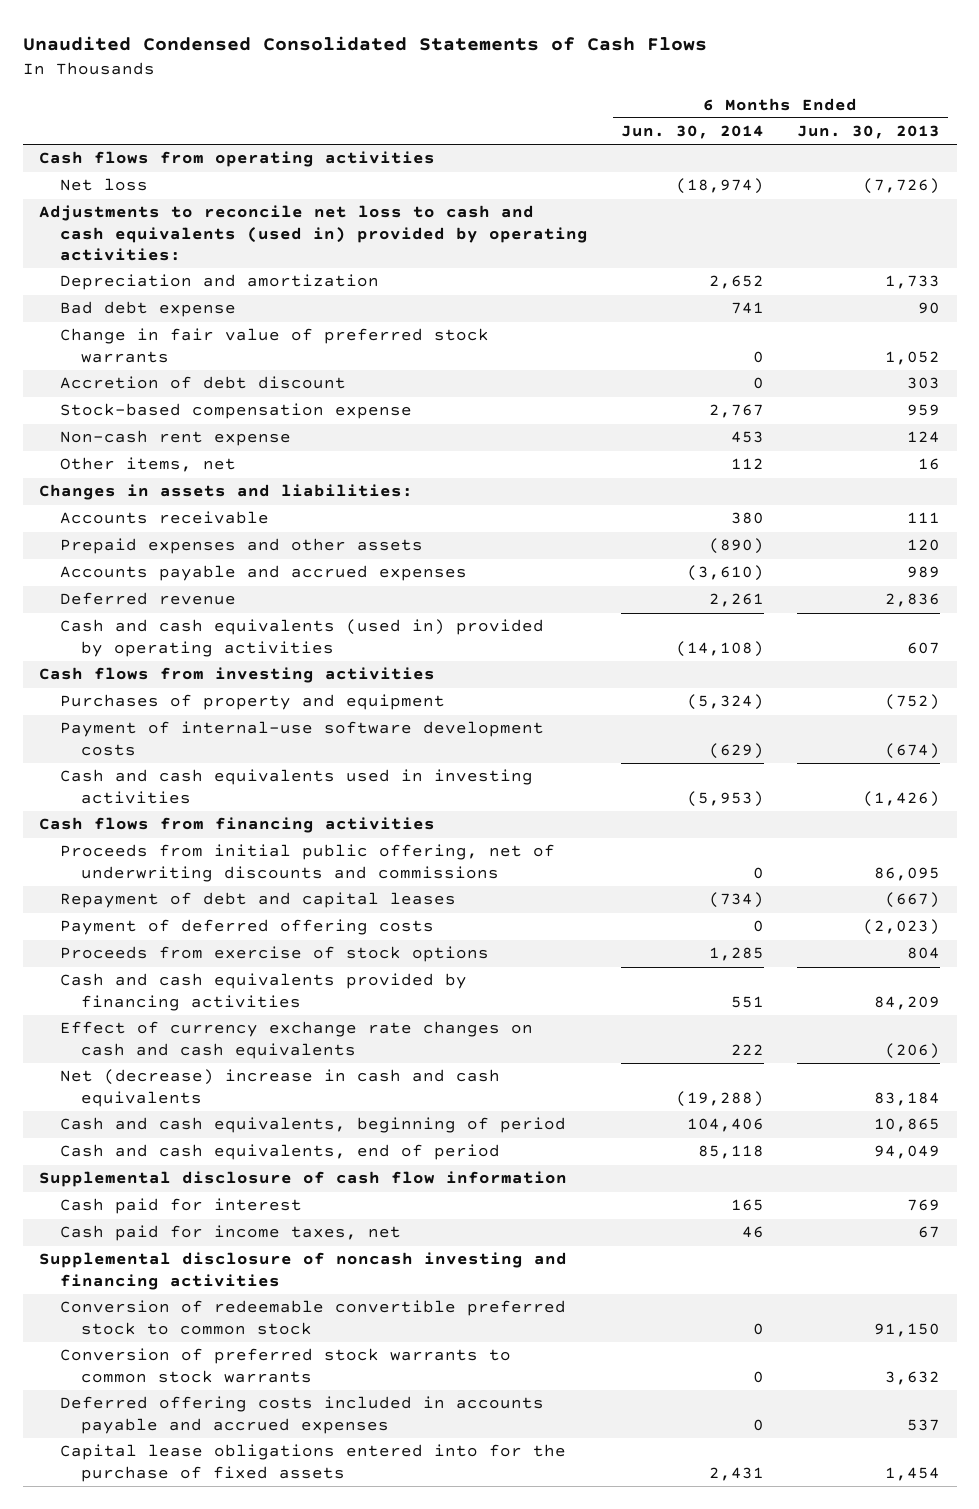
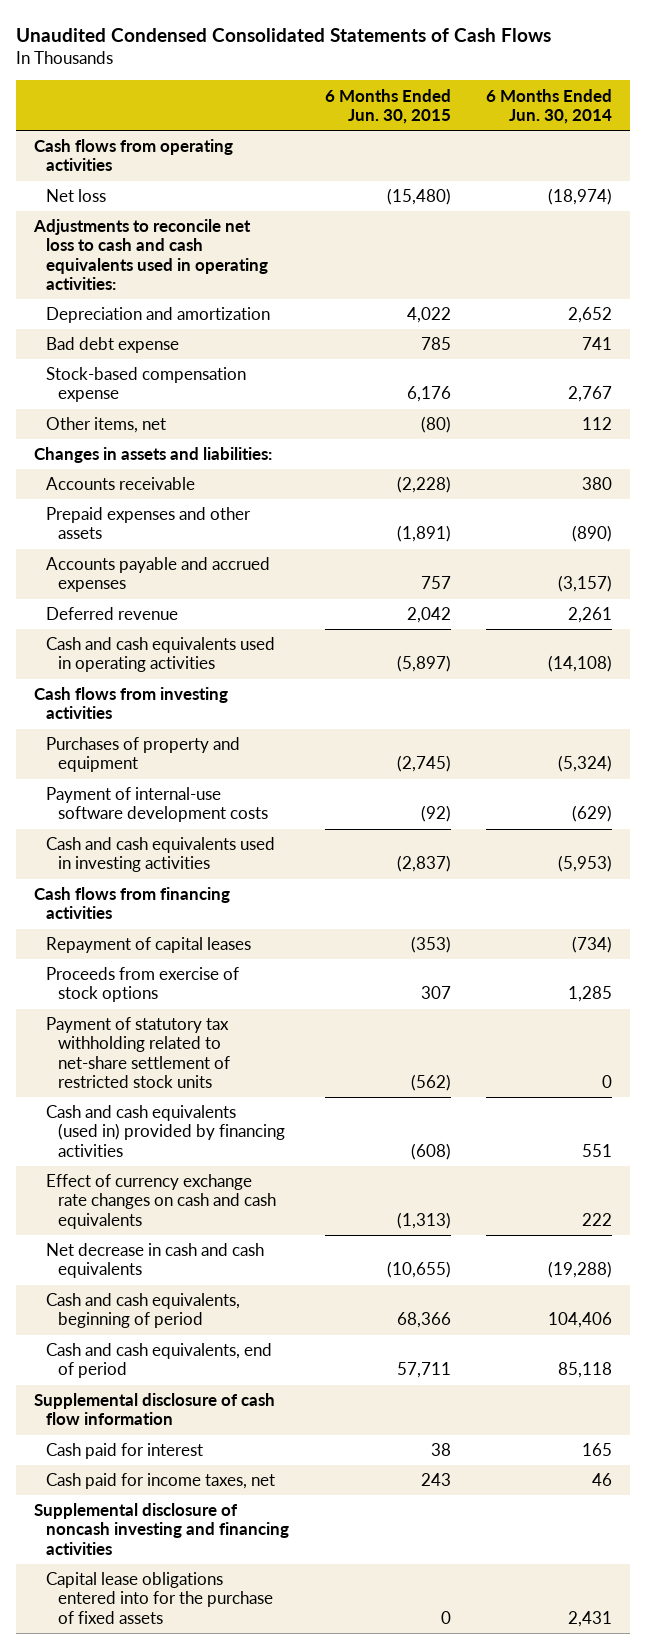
[796,125,940,140] Jun. 30, 2013 -> none
none -> [324,88,451,124] 6 Months Ended Jun. 30, 2015
[39,205,588,261] Adjustments to reconcile net loss to cash and cash equivalents (used in) provided by operating activities: -> [33,219,269,290] Adjustments to reconcile net loss to cash and cash equivalents used in operating activities:
[59,328,489,363] Change in fair value of preferred stock warrants -> none
[59,376,346,390] Accretion of debt discount -> none
[59,430,291,447] Non-cash rent expense -> none
[686,565,764,582] (3,610) -> [558,575,613,593] (3,157)
[59,619,544,657] Cash and cash equivalents (used in) provided by operating activities -> [46,637,276,673] Cash and cash equivalents used in operating activities
[59,844,555,882] Proceeds from initial public offering, net of underwriting discounts and commissions -> none
[59,919,434,936] Payment of deferred offering costs -> none
[59,892,456,909] Repayment of debt and capital leases -> [46,937,252,954] Repayment of capital leases
none -> [46,1017,231,1088] Payment of statutory tax withholding related to net-share settlement of restricted stock units
[59,973,467,1011] Cash and cash equivalents provided by financing activities -> [46,1105,286,1157] Cash and cash equivalents (used in) provided by financing activities
[59,1069,500,1107] Net (decrease) increase in cash and cash equivalents -> [46,1243,265,1279] Net decrease in cash and cash equivalents
[59,1300,566,1335] Conversion of redeemable convertible preferred stock to common stock -> none
[59,1348,511,1383] Conversion of preferred stock warrants to common stock warrants -> none
[59,1396,544,1434] Deferred offering costs included in accounts payable and accrued expenses -> none

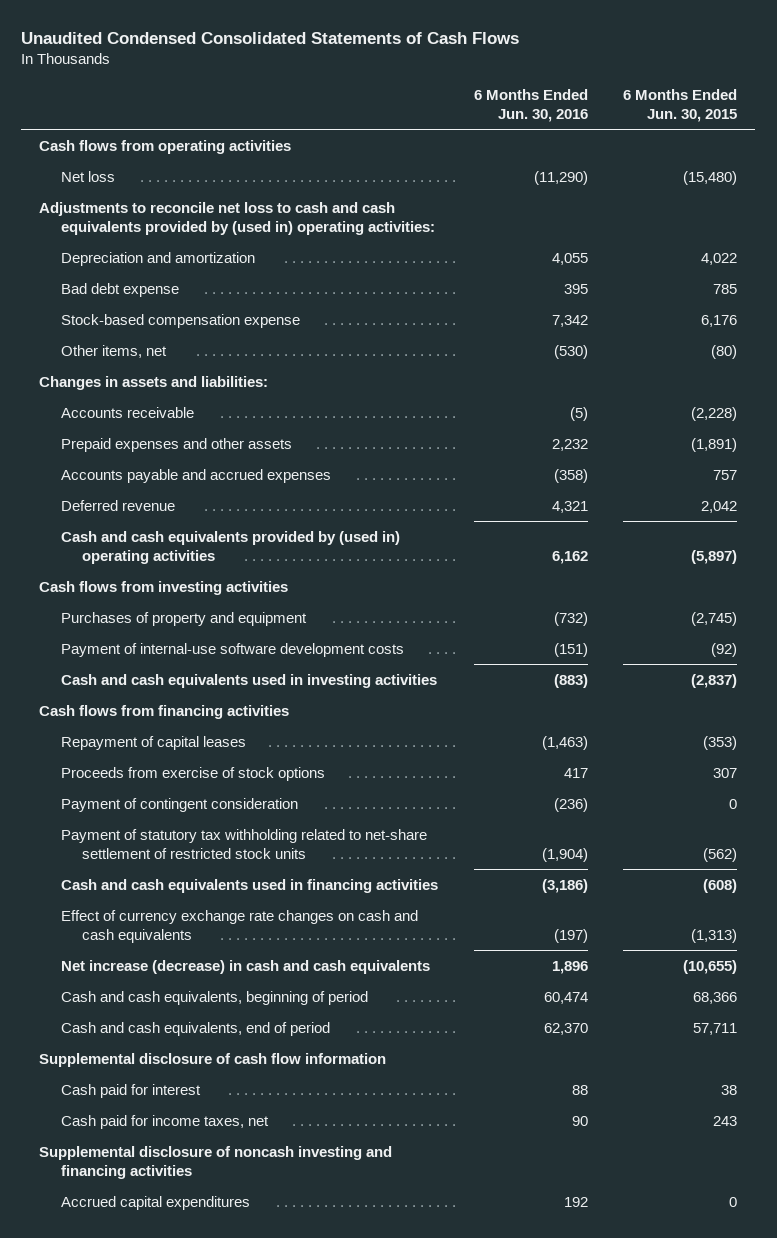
[486,88,613,124] 6 Months Ended Jun. 30, 2014 -> none
none -> [473,88,588,123] 6 Months Ended Jun. 30, 2016
[33,219,269,290] Adjustments to reconcile net loss to cash and cash equivalents used in operating activities: -> [39,201,435,235] Adjustments to reconcile net loss to cash and cash equivalents provided by (used in) operating activities:
[46,637,276,673] Cash and cash equivalents used in operating activities -> [60,530,400,564] Cash and cash equivalents provided by (used in) operating activities
none -> [60,797,298,812] Payment of contingent consideration
[46,1105,286,1157] Cash and cash equivalents (used in) provided by financing activities -> [60,878,438,893] Cash and cash equivalents used in financing activities
[46,1243,265,1279] Net decrease in cash and cash equivalents -> [60,959,430,974] Net increase (decrease) in cash and cash equivalents
[46,1572,274,1624] Capital lease obligations entered into for the purchase of fixed assets -> none
none -> [60,1195,250,1210] Accrued capital expenditures

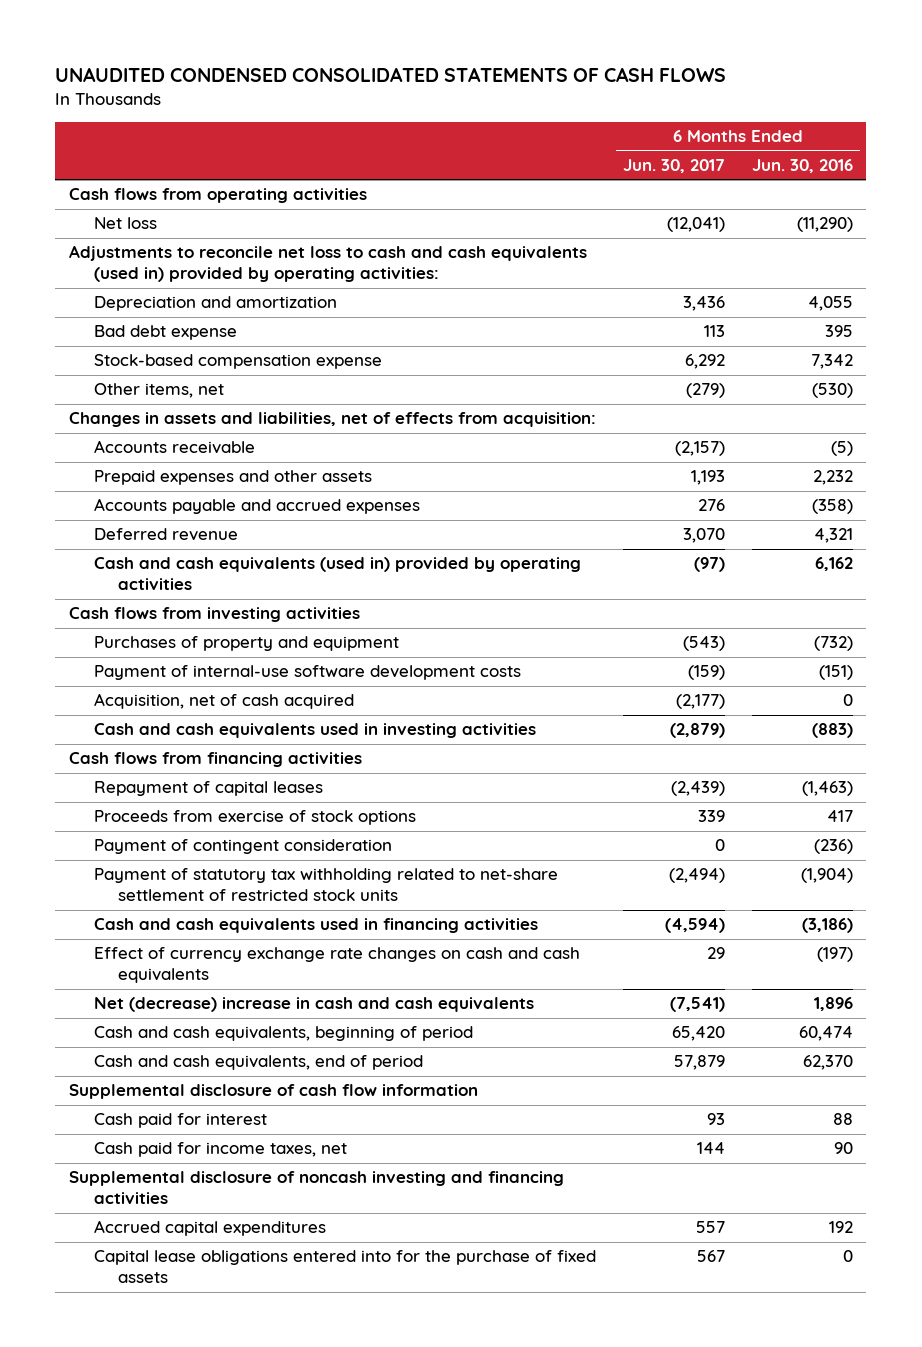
[21,32,520,45] Unaudited Condensed Consolidated Statements of Cash Flows -> [55,66,727,82] UNAUDITED CONDENSED CONSOLIDATED STATEMENTS OF CASH FLOWS
[623,88,738,123] 6 Months Ended Jun. 30, 2015 -> none
none -> [622,158,725,173] Jun. 30, 2017
[39,201,435,235] Adjustments to reconcile net loss to cash and cash equivalents provided by (used in) operating activities: -> [68,245,587,283] Adjustments to reconcile net loss to cash and cash equivalents (used in) provided by operating activities:
[39,375,269,390] Changes in assets and liabilities: -> [68,412,596,428] Changes in assets and liabilities, net of effects from acquisition:
[60,530,400,564] Cash and cash equivalents provided by (used in) operating activities -> [93,557,581,591] Cash and cash equivalents (used in) provided by operating activities
none -> [93,693,354,710] Acquisition, net of cash acquired
[60,959,430,974] Net increase (decrease) in cash and cash equivalents -> [93,997,534,1013] Net (decrease) increase in cash and cash equivalents
none -> [93,1250,596,1284] Capital lease obligations entered into for the purchase of fixed assets

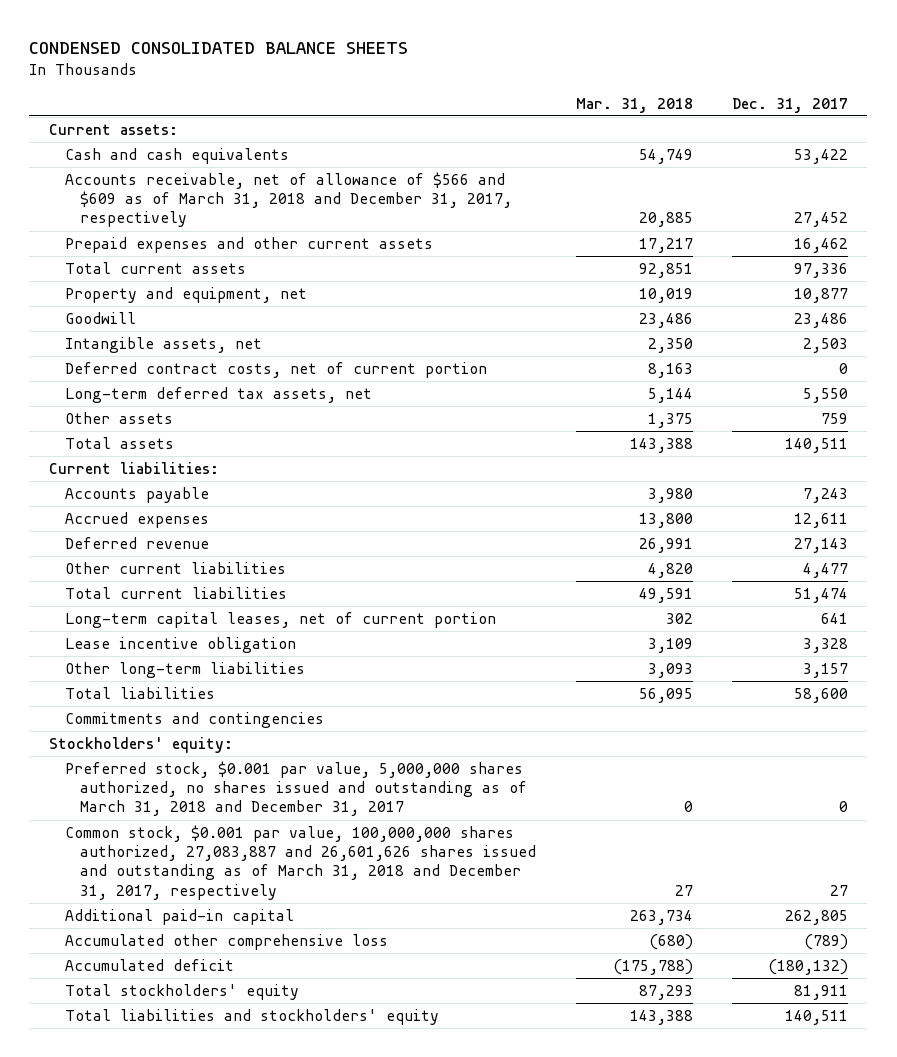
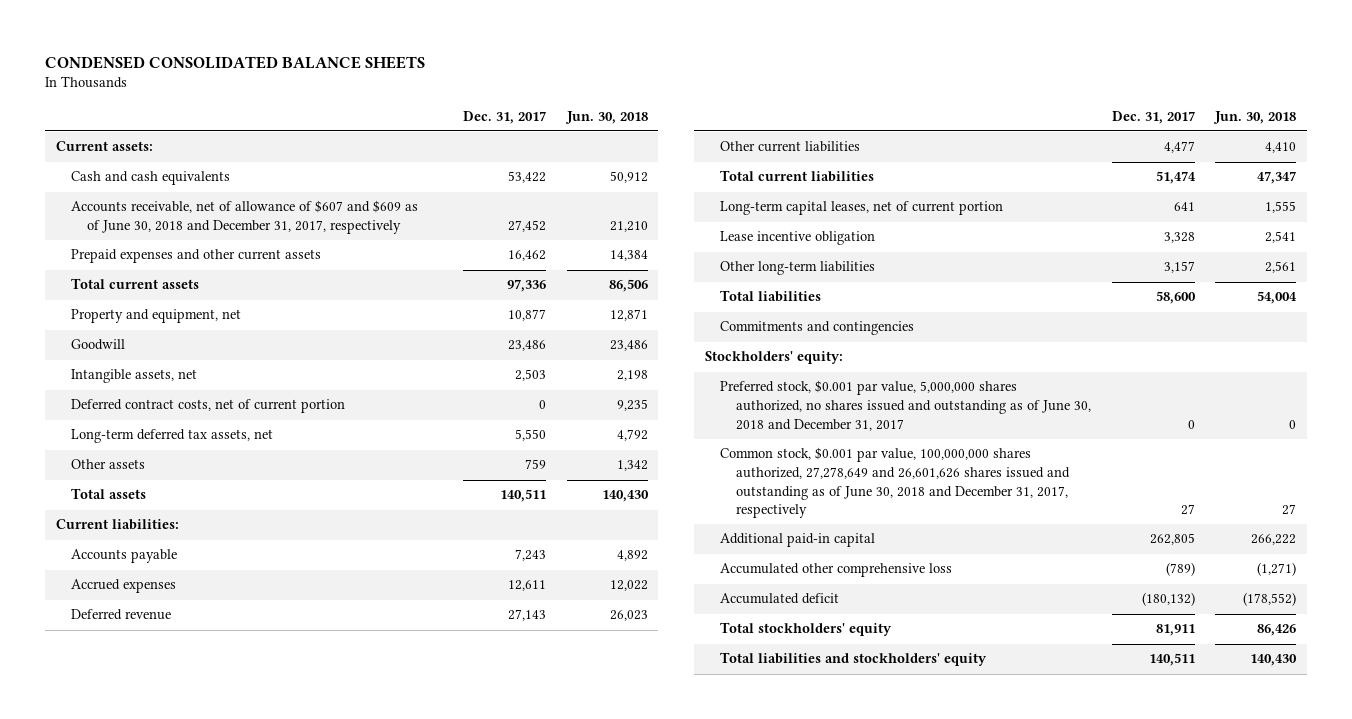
[575,97,693,113] Mar. 31, 2018 -> none
none -> [564,110,648,124] Jun. 30, 2018
[64,172,513,228] Accounts receivable, net of allowance of $566 and $609 as of March 31, 2018 and December 31, 2017, respectively -> [71,200,419,234] Accounts receivable, net of allowance of $607 and $609 as of June 30, 2018 and December 31, 2017, respectively
[64,761,528,817] Preferred stock, $0.001 par value, 5,000,000 shares authorized, no shares issued and outstanding as of March 31, 2018 and December 31, 2017 -> [720,380,1091,431] Preferred stock, $0.001 par value, 5,000,000 shares authorized, no shares issued and outstanding as of June 30, 2018 and December 31, 2017
[64,825,537,900] Common stock, $0.001 par value, 100,000,000 shares authorized, 27,083,887 and 26,601,626 shares issued and outstanding as of March 31, 2018 and December 31, 2017, respectively -> [720,447,1070,519] Common stock, $0.001 par value, 100,000,000 shares authorized, 27,278,649 and 26,601,626 shares issued and outstanding as of June 30, 2018 and December 31, 2017, respectively

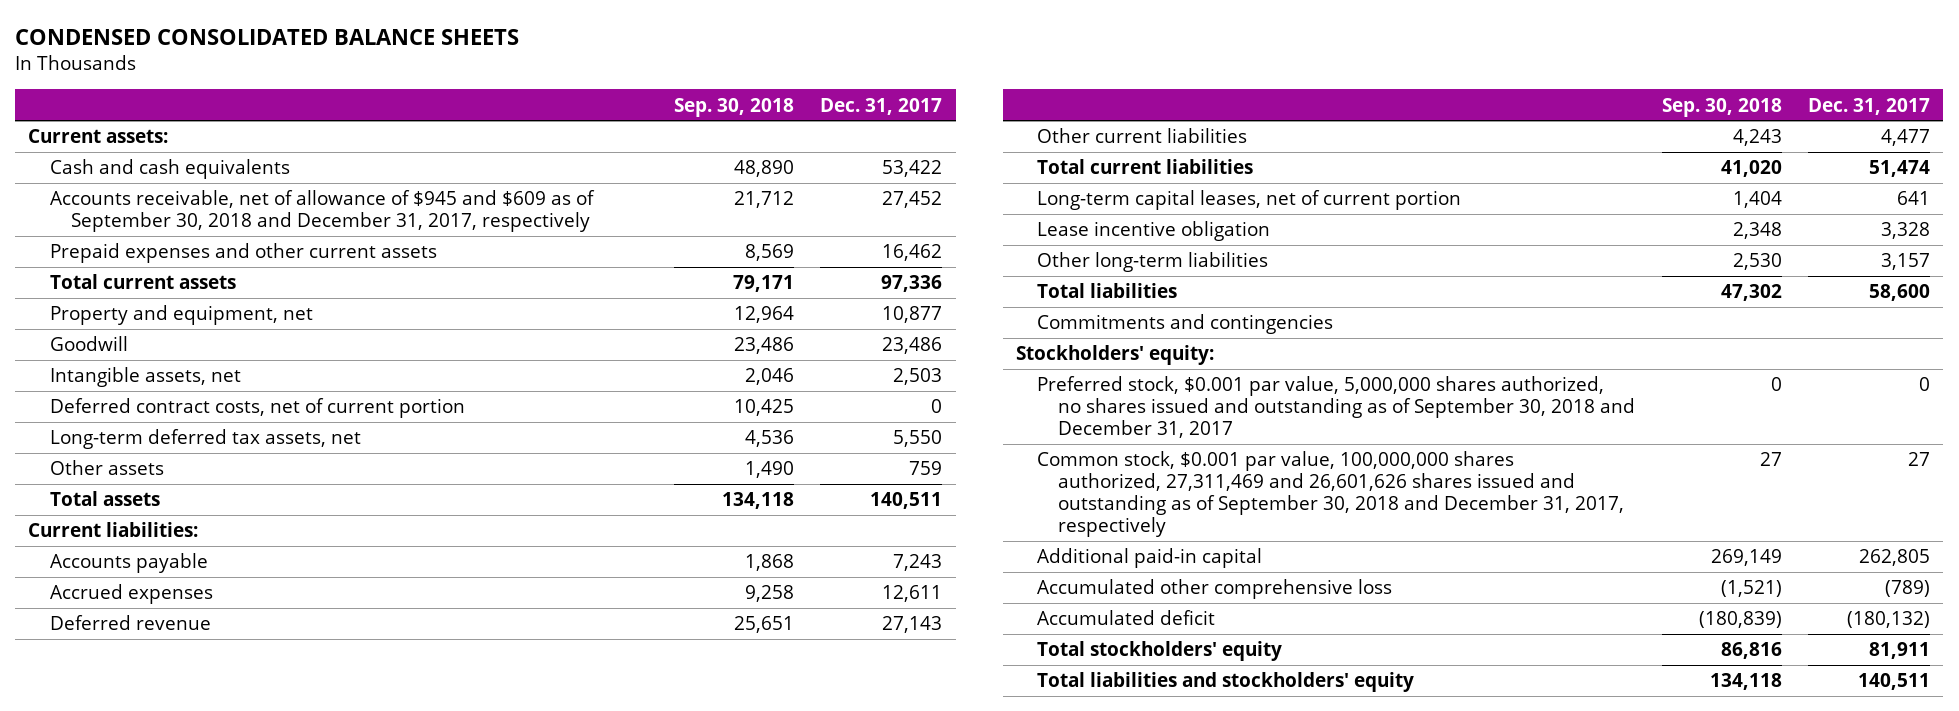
[564,110,648,124] Jun. 30, 2018 -> none
none -> [674,97,795,117] Sep. 30, 2018
[71,200,419,234] Accounts receivable, net of allowance of $607 and $609 as of June 30, 2018 and December 31, 2017, respectively -> [49,190,595,233] Accounts receivable, net of allowance of $945 and $609 as of September 30, 2018 and December 31, 2017, respectively
[720,380,1091,431] Preferred stock, $0.001 par value, 5,000,000 shares authorized, no shares issued and outstanding as of June 30, 2018 and December 31, 2017 -> [1037,376,1636,439] Preferred stock, $0.001 par value, 5,000,000 shares authorized, no shares issued and outstanding as of September 30, 2018 and December 31, 2017
[720,447,1070,519] Common stock, $0.001 par value, 100,000,000 shares authorized, 27,278,649 and 26,601,626 shares issued and outstanding as of June 30, 2018 and December 31, 2017, respectively -> [1037,451,1625,538] Common stock, $0.001 par value, 100,000,000 shares authorized, 27,311,469 and 26,601,626 shares issued and outstanding as of September 30, 2018 and December 31, 2017, respectively

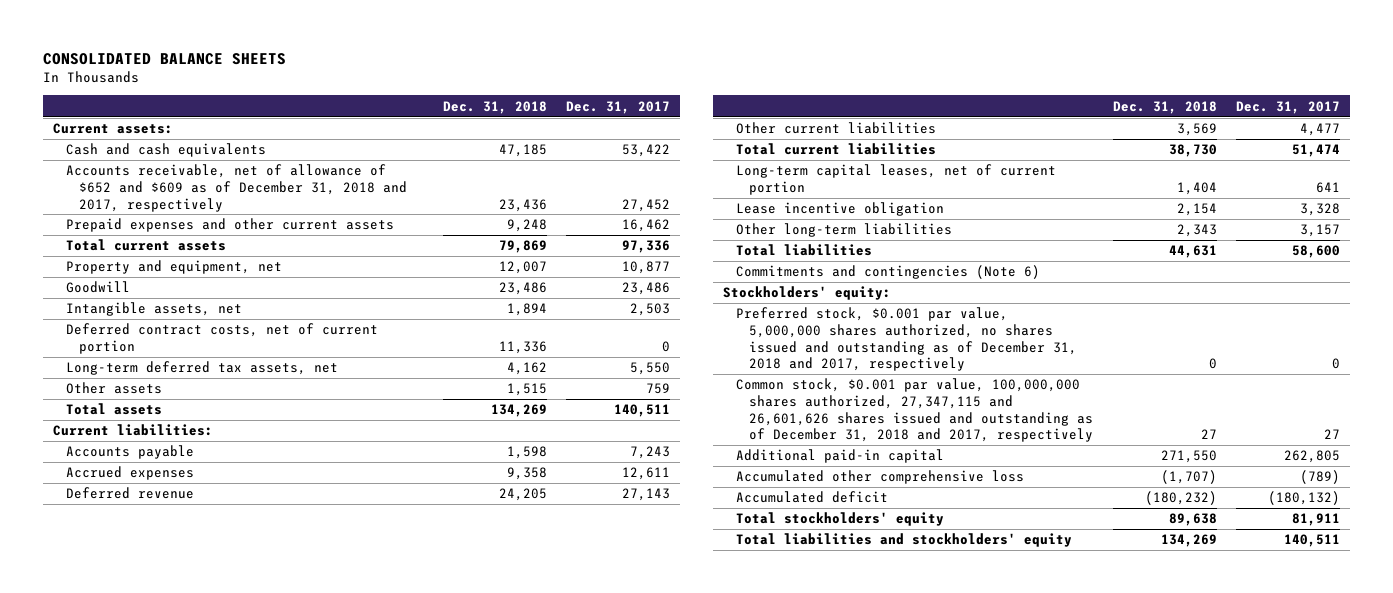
[15,28,520,45] CONDENSED CONSOLIDATED BALANCE SHEETS -> [43,53,287,66] CONSOLIDATED BALANCE SHEETS
[674,97,795,117] Sep. 30, 2018 -> none
none -> [442,100,547,114] Dec. 31, 2018
[49,190,595,233] Accounts receivable, net of allowance of $945 and $609 as of September 30, 2018 and December 31, 2017, respectively -> [66,164,408,212] Accounts receivable, net of allowance of $652 and $609 as of December 31, 2018 and 2017, respectively
[1037,314,1334,335] Commitments and contingencies -> [736,265,1041,280] Commitments and contingencies (Note 6)
[1037,376,1636,439] Preferred stock, $0.001 par value, 5,000,000 shares authorized, no shares issued and outstanding as of September 30, 2018 and December 31, 2017 -> [736,307,1078,372] Preferred stock, $0.001 par value, 5,000,000 shares authorized, no shares issued and outstanding as of December 31, 2018 and 2017, respectively
[1037,451,1625,538] Common stock, $0.001 par value, 100,000,000 shares authorized, 27,311,469 and 26,601,626 shares issued and outstanding as of September 30, 2018 and December 31, 2017, respectively -> [736,378,1094,443] Common stock, $0.001 par value, 100,000,000 shares authorized, 27,347,115 and 26,601,626 shares issued and outstanding as of December 31, 2018 and 2017, respectively

